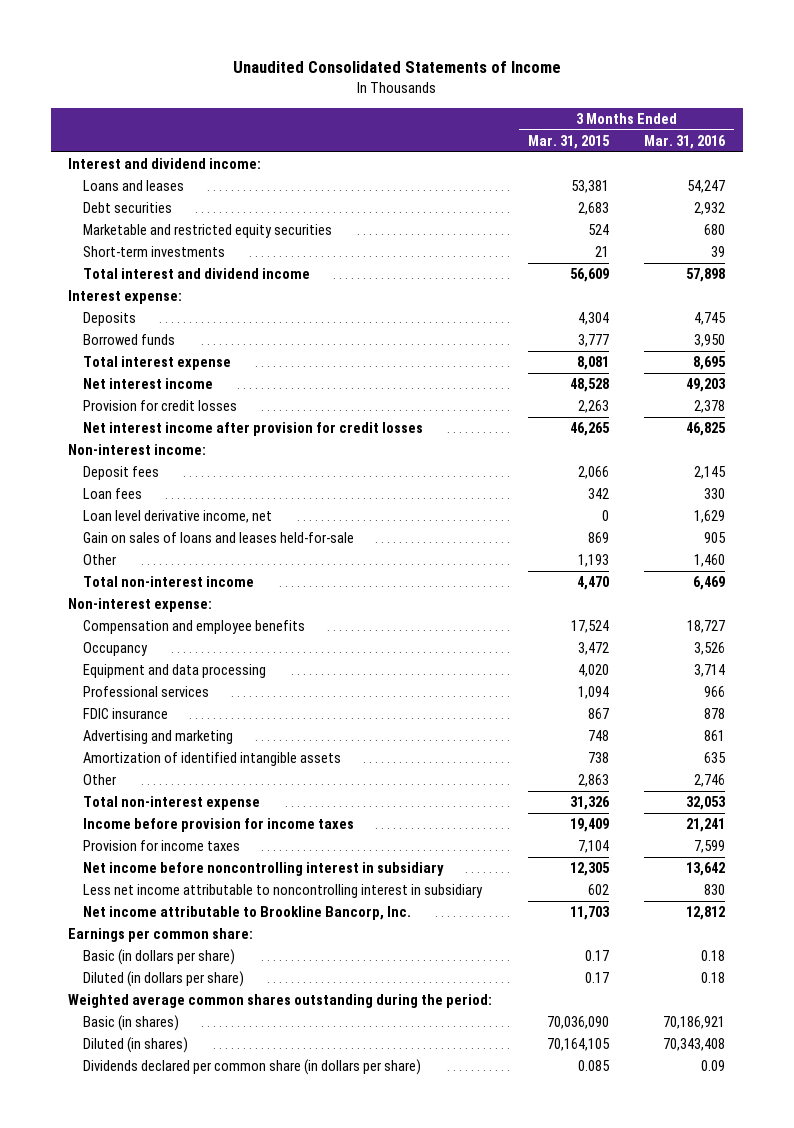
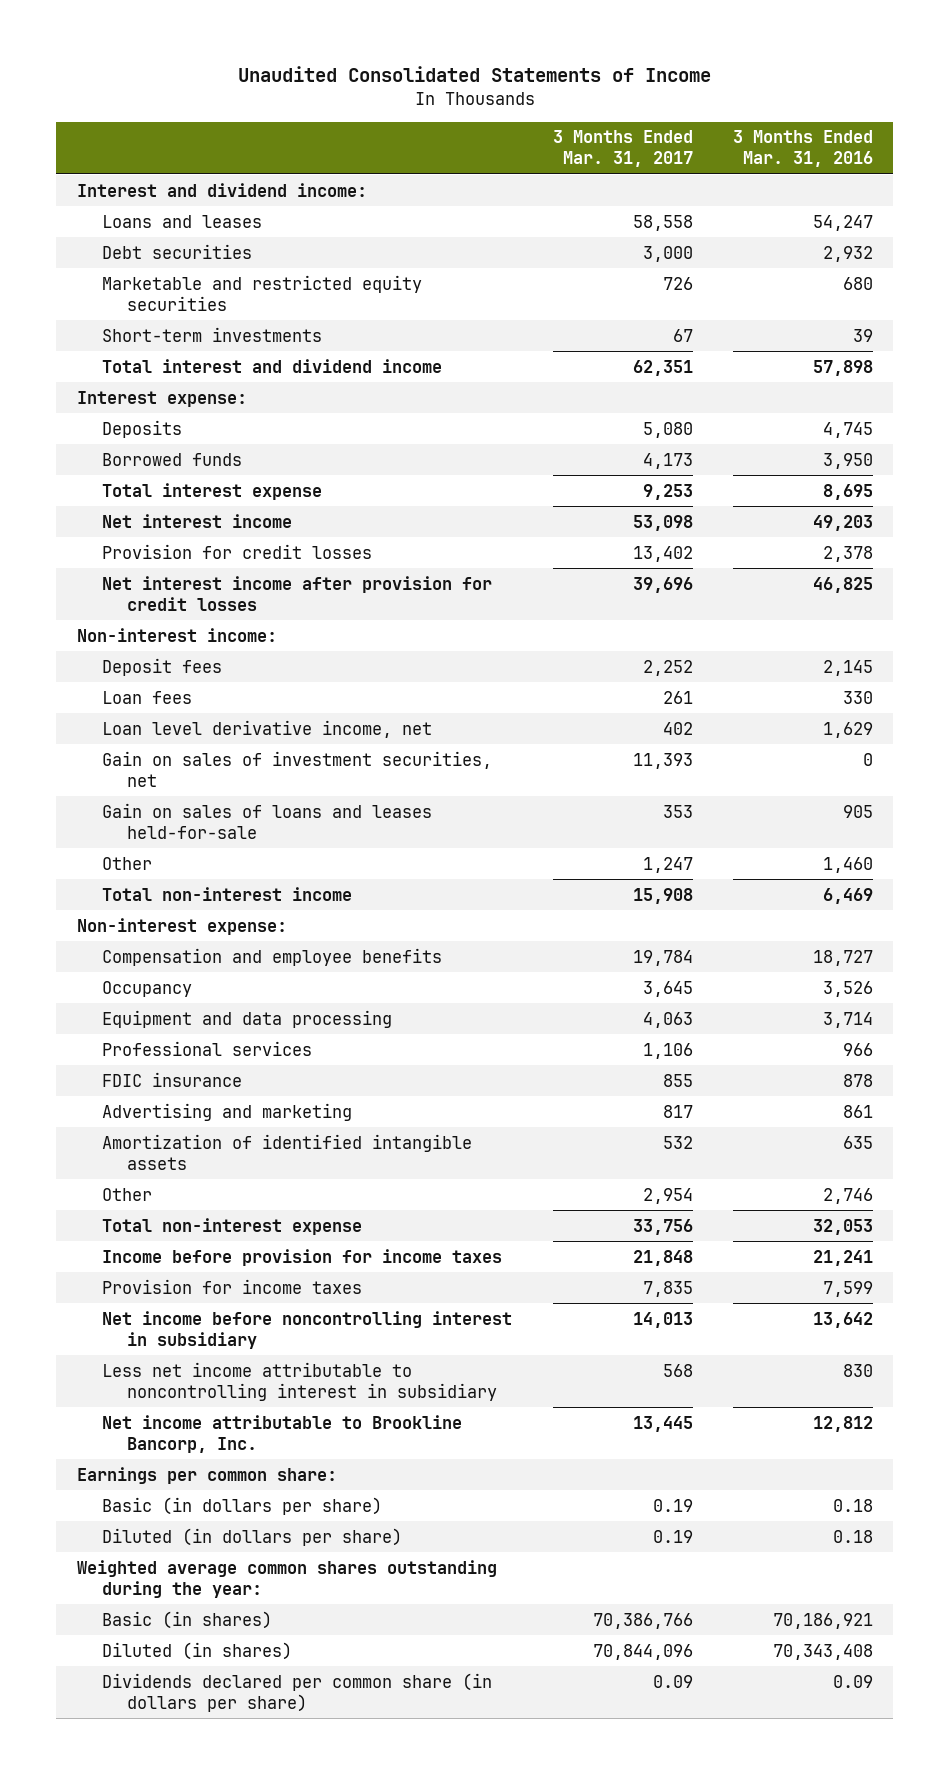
[527,135,610,150] Mar. 31, 2015 -> none
none -> [552,130,693,168] 3 Months Ended Mar. 31, 2017
none -> [101,750,492,787] Gain on sales of investment securities, net
[68,994,493,1009] Weighted average common shares outstanding during the period: -> [76,1559,497,1598] Weighted average common shares outstanding during the year:

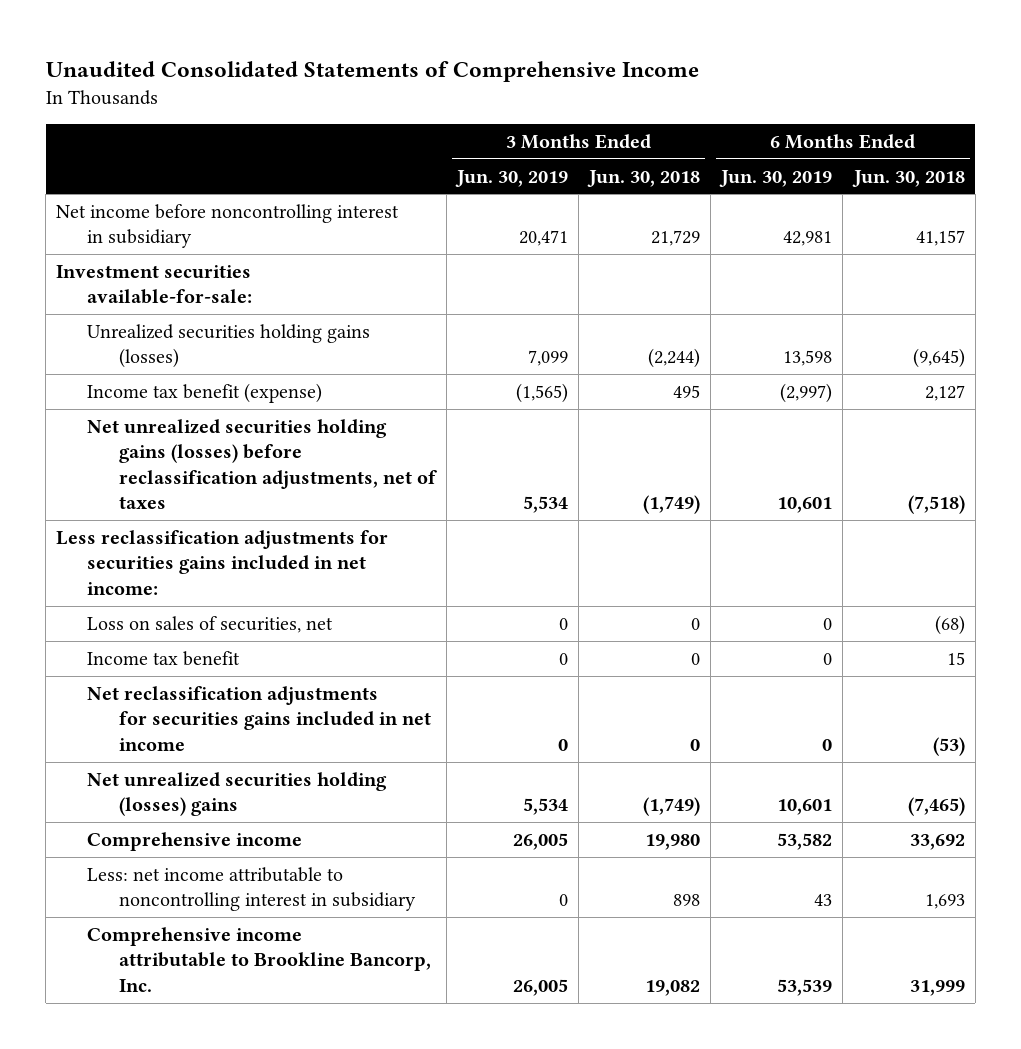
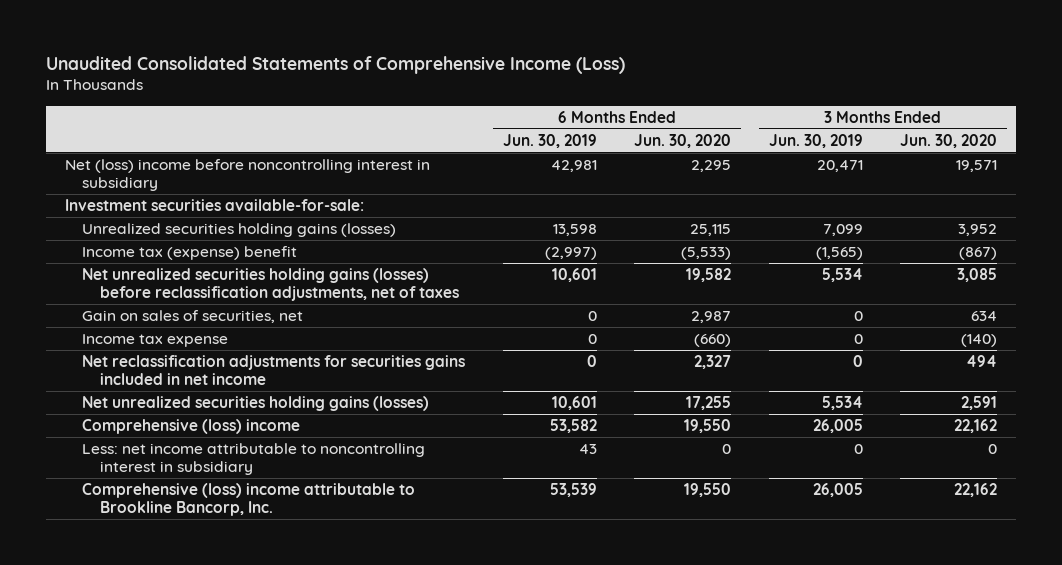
[45,60,699,82] Unaudited Consolidated Statements of Comprehensive Income -> [45,55,625,74] Unaudited Consolidated Statements of Comprehensive Income (Loss)
[587,169,701,187] Jun. 30, 2018 -> none
[851,169,965,187] Jun. 30, 2018 -> none
none -> [634,133,732,148] Jun. 30, 2020
none -> [900,133,998,148] Jun. 30, 2020
[56,203,400,249] Net income before noncontrolling interest in subsidiary -> [64,158,430,192] Net (loss) income before noncontrolling interest in subsidiary
[87,382,323,403] Income tax benefit (expense) -> [82,245,298,260] Income tax (expense) benefit
[56,529,389,595] Less reclassification adjustments for securities gains included in net income: -> none
[87,615,334,633] Loss on sales of securities, net -> [82,309,304,323] Gain on sales of securities, net
[87,650,241,666] Income tax benefit -> [82,333,229,347] Income tax expense
[87,771,388,817] Net unrealized securities holding (losses) gains -> [82,395,430,411] Net unrealized securities holding gains (losses)
[87,831,303,851] Comprehensive income -> [82,418,301,434] Comprehensive (loss) income
[87,926,431,992] Comprehensive income attributable to Brookline Bancorp, Inc. -> [82,482,416,517] Comprehensive (loss) income attributable to Brookline Bancorp, Inc.

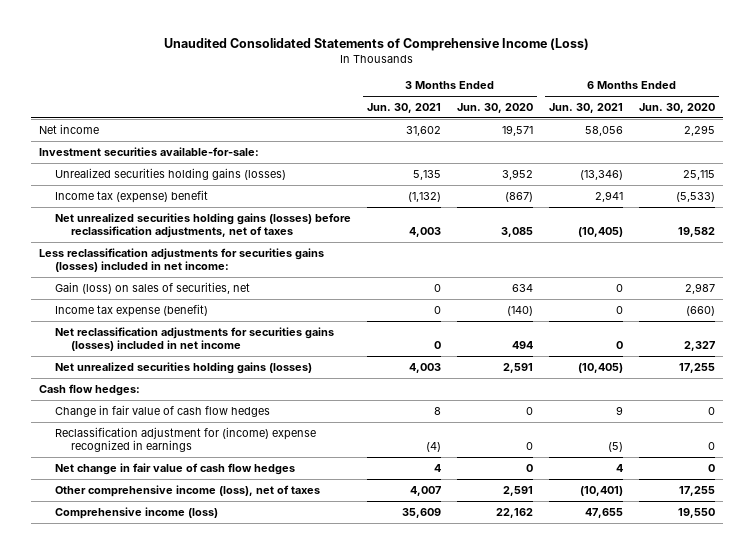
[502,133,597,148] Jun. 30, 2019 -> none
[768,133,863,148] Jun. 30, 2019 -> none
none -> [367,103,442,114] Jun. 30, 2021
none -> [549,103,624,114] Jun. 30, 2021
[64,158,430,192] Net (loss) income before noncontrolling interest in subsidiary -> [39,123,100,134] Net income
none -> [39,247,325,273] Less reclassification adjustments for securities gains (losses) included in net income:
[82,309,304,323] Gain on sales of securities, net -> [55,281,251,294] Gain (loss) on sales of securities, net
[82,333,229,347] Income tax expense -> [55,303,209,317] Income tax expense (benefit)
[82,354,466,386] Net reclassification adjustments for securities gains included in net income -> [55,326,335,352] Net reclassification adjustments for securities gains (losses) included in net income
[82,418,301,434] Comprehensive (loss) income -> none
[82,442,426,476] Less: net income attributable to noncontrolling interest in subsidiary -> none
none -> [39,383,141,396] Cash flow hedges:
none -> [55,404,271,417] Change in fair value of cash flow hedges
none -> [55,426,317,453] Reclassification adjustment for (income) expense recognized in earnings
none -> [55,462,296,475] Net change in fair value of cash flow hedges
none -> [55,484,321,497] Other comprehensive income (loss), net of taxes
[82,482,416,517] Comprehensive (loss) income attributable to Brookline Bancorp, Inc. -> [55,506,219,519] Comprehensive income (loss)

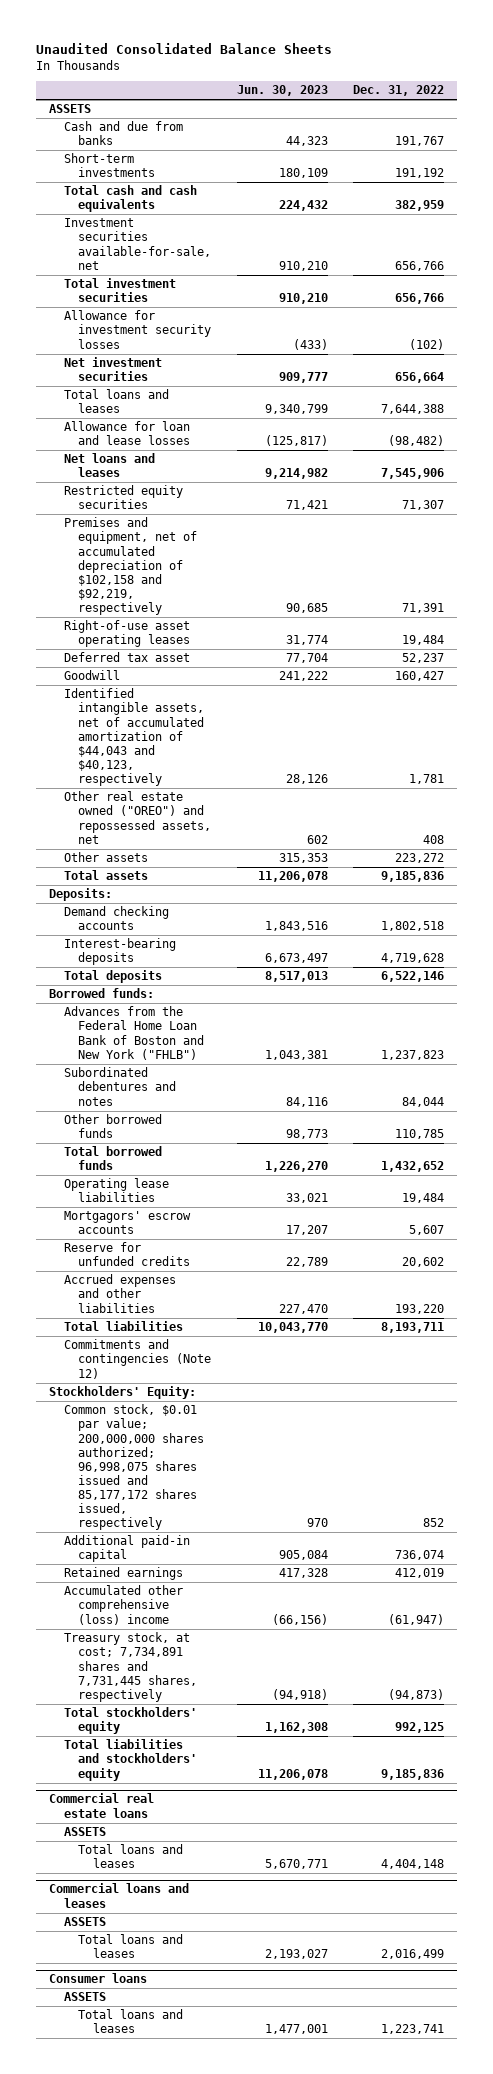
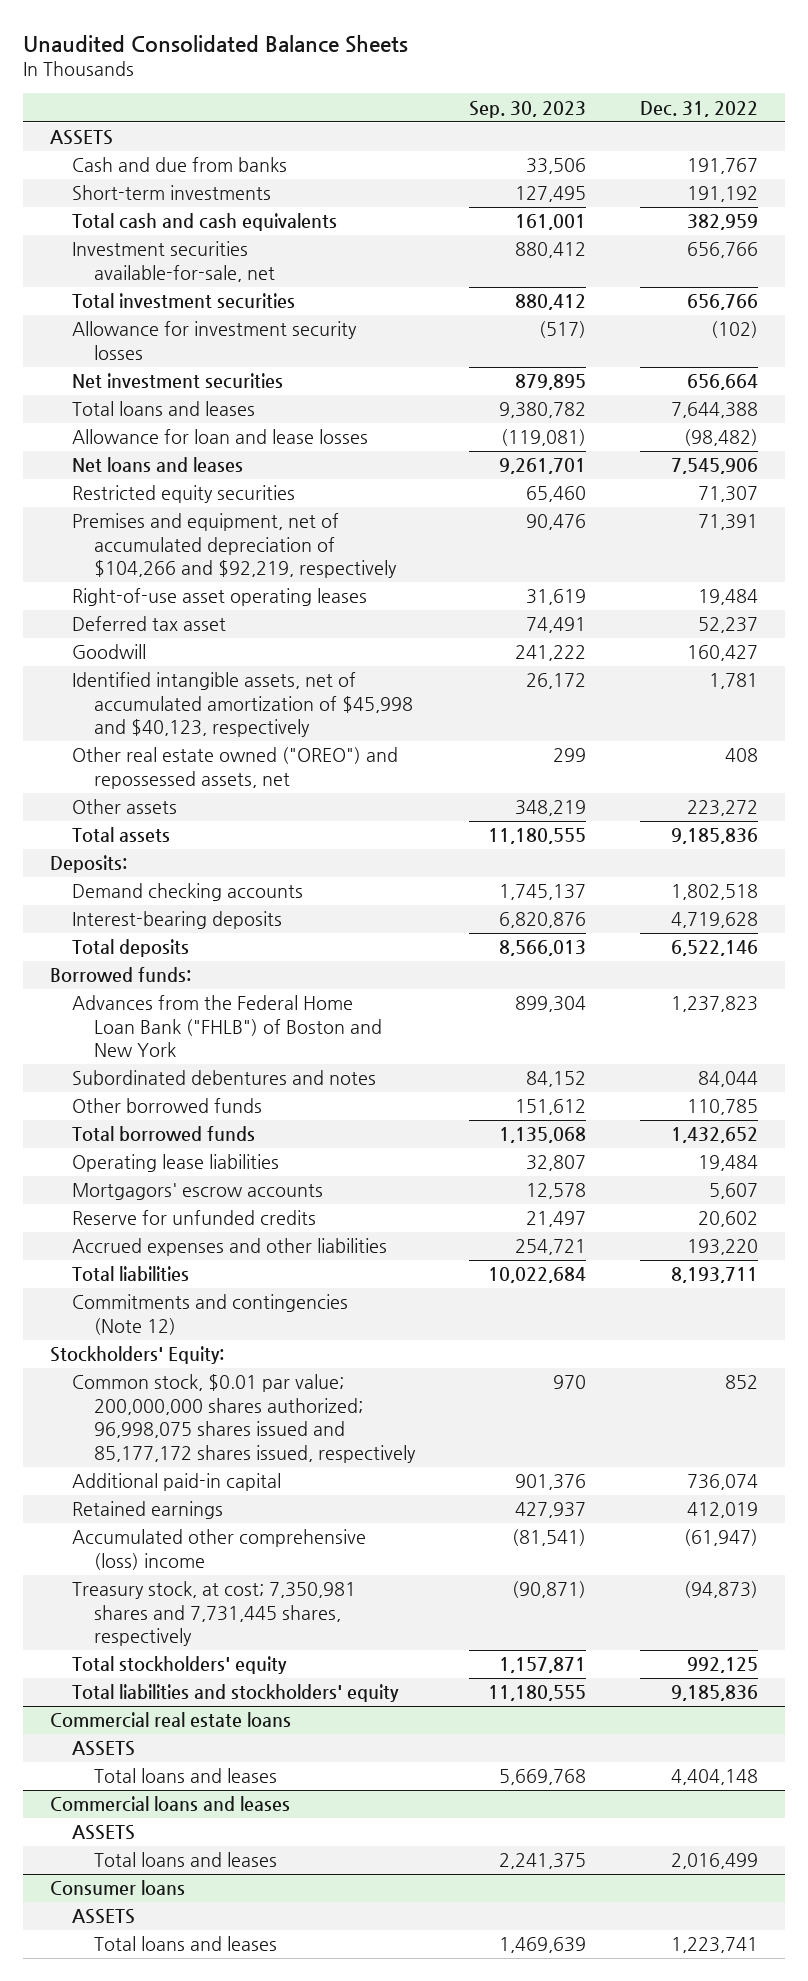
[236,85,328,97] Jun. 30, 2023 -> none
none -> [468,100,586,118] Sep. 30, 2023
[63,517,198,616] Premises and equipment, net of accumulated depreciation of $102,158 and $92,219, respectively -> [71,513,397,579] Premises and equipment, net of accumulated depreciation of $104,266 and $92,219, respectively
[63,688,205,787] Identified intangible assets, net of accumulated amortization of $44,043 and $40,123, respectively -> [71,672,413,738] Identified intangible assets, net of accumulated amortization of $45,998 and $40,123, respectively
[63,1006,205,1060] Advances from the Federal Home Loan Bank of Boston and New York ("FHLB") -> [71,995,382,1058] Advances from the Federal Home Loan Bank ("FHLB") of Boston and New York
[63,1632,198,1702] Treasury stock, at cost; 7,734,891 shares and 7,731,445 shares, respectively -> [71,1581,356,1647] Treasury stock, at cost; 7,350,981 shares and 7,731,445 shares, respectively

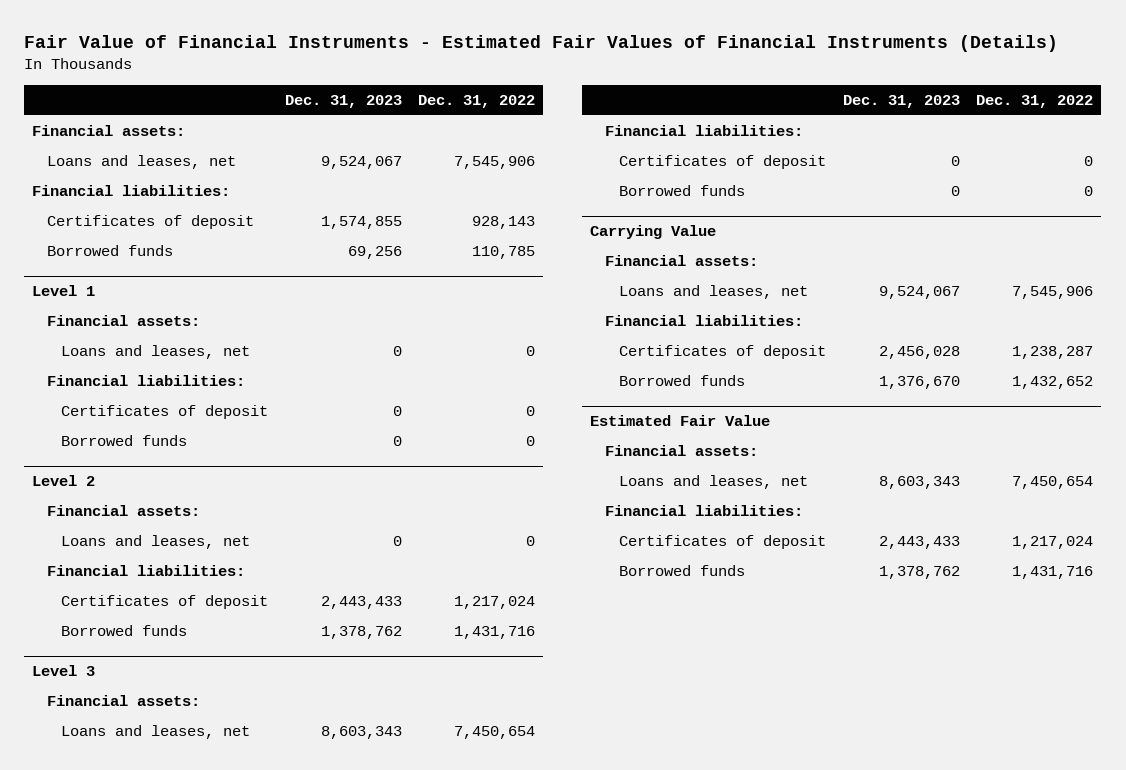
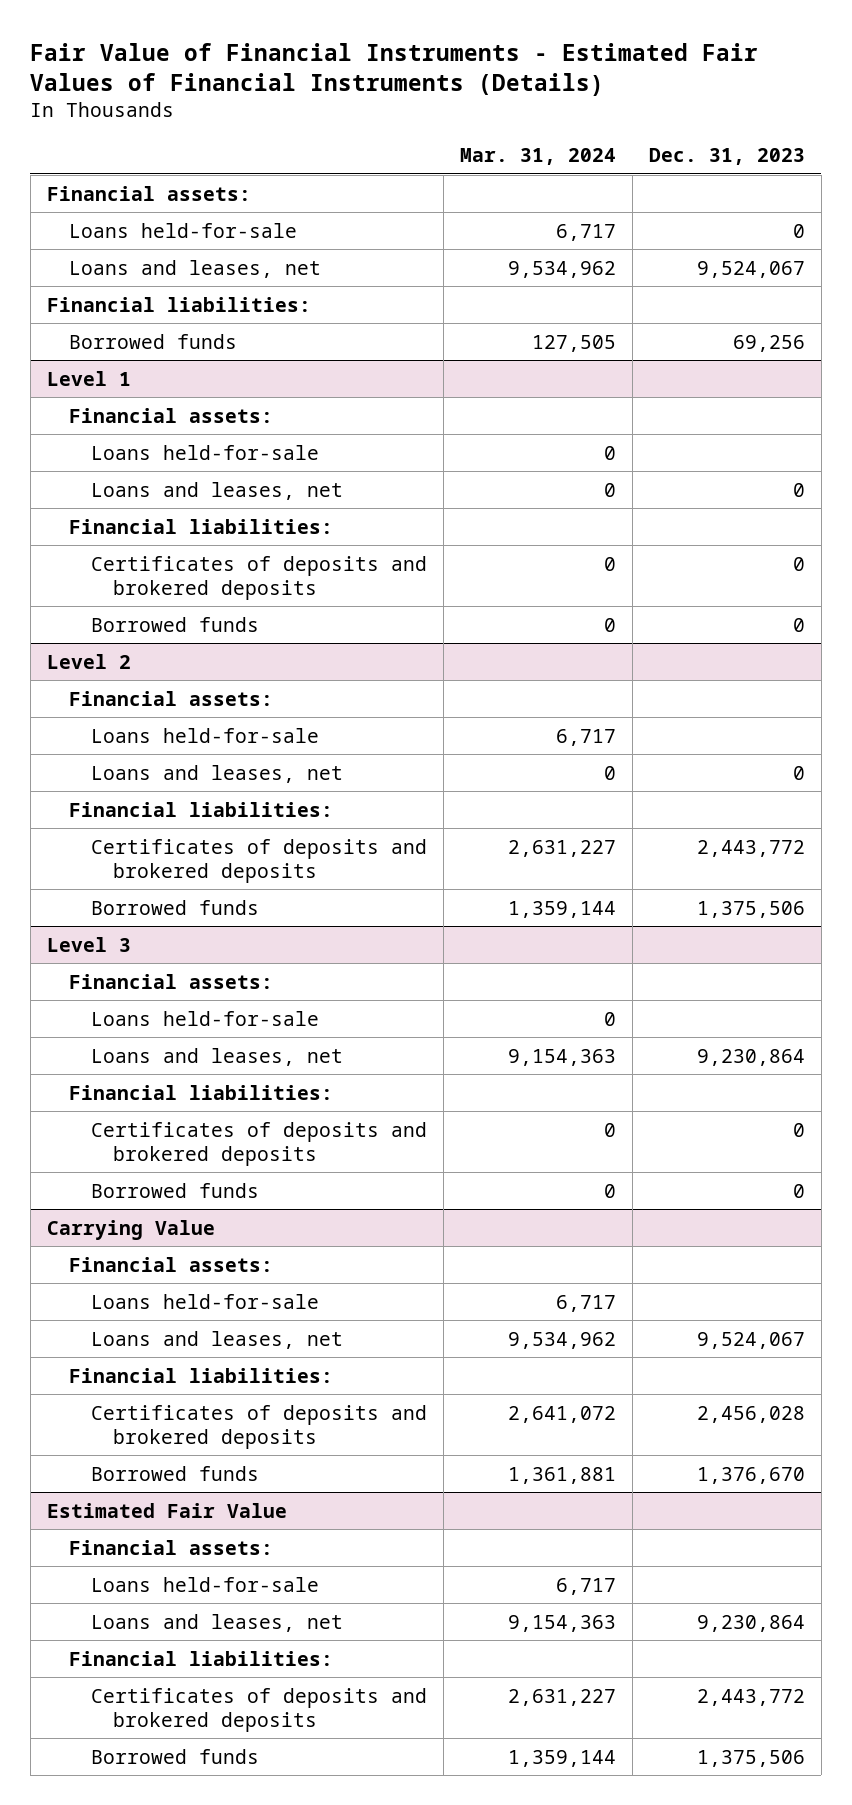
[418,94,536,108] Dec. 31, 2022 -> none
none -> [460,148,617,166] Mar. 31, 2024
none -> [69,222,298,238] Loans held-for-sale
[46,215,254,230] Certificates of deposit -> none
none -> [91,444,320,460] Loans held-for-sale
[61,405,269,420] Certificates of deposit -> [91,555,428,600] Certificates of deposits and brokered deposits
none -> [91,727,320,743] Loans held-for-sale
[61,595,269,610] Certificates of deposit -> [91,838,428,883] Certificates of deposits and brokered deposits
[320,596,402,610] 2,443,433 -> [696,839,805,857] 2,443,772
[320,626,402,640] 1,378,762 -> [696,900,805,918] 1,375,506
none -> [91,1010,320,1026] Loans held-for-sale
[320,726,402,740] 8,603,343 -> [696,1048,805,1066] 9,230,864
[619,155,827,170] Certificates of deposit -> [91,1121,428,1166] Certificates of deposits and brokered deposits
none -> [91,1293,320,1309] Loans held-for-sale
[619,345,827,360] Certificates of deposit -> [91,1404,428,1449] Certificates of deposits and brokered deposits
none -> [91,1576,320,1592] Loans held-for-sale
[878,476,960,490] 8,603,343 -> [696,1614,805,1632] 9,230,864
[619,535,827,550] Certificates of deposit -> [91,1687,428,1732] Certificates of deposits and brokered deposits
[878,536,960,550] 2,443,433 -> [696,1688,805,1706] 2,443,772
[878,566,960,580] 1,378,762 -> [696,1749,805,1767] 1,375,506

